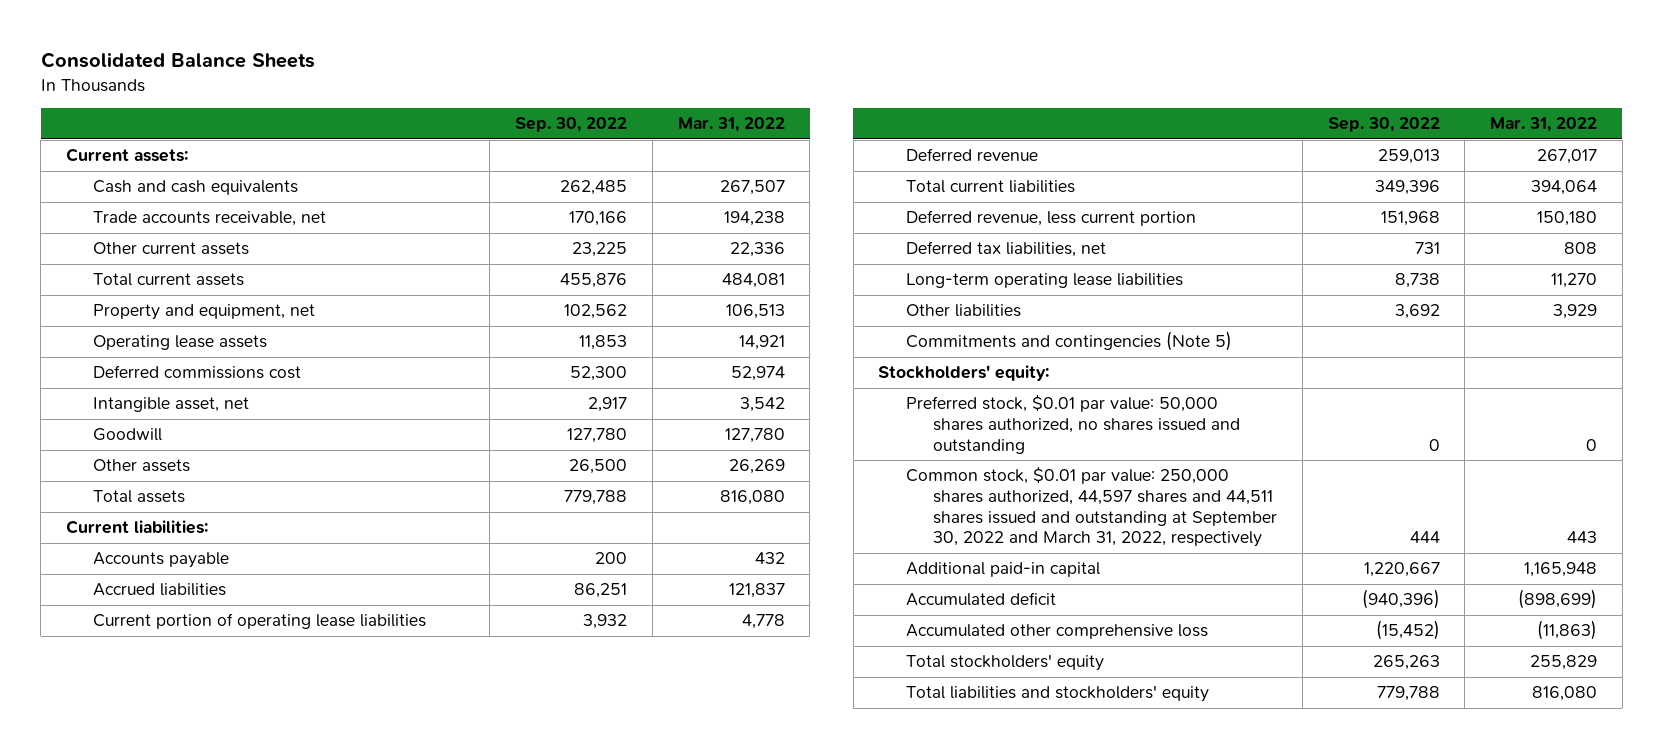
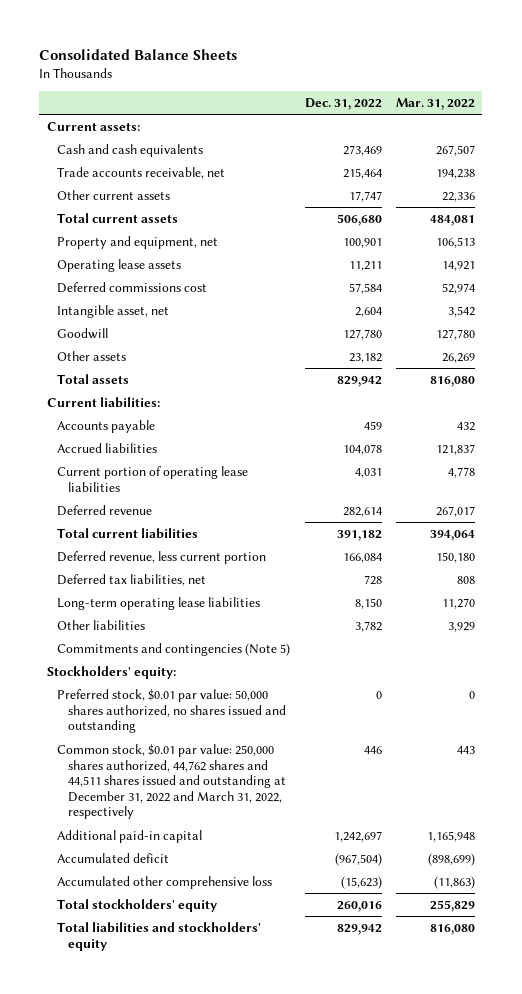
[515,117,628,133] Sep. 30, 2022 -> none
none -> [304,98,382,111] Dec. 31, 2022
[905,467,1278,548] Common stock, $0.01 par value: 250,000 shares authorized, 44,597 shares and 44,511 shares issued and outstanding at September 30, 2022 and March 31, 2022, respectively -> [57,743,286,820] Common stock, $0.01 par value: 250,000 shares authorized, 44,762 shares and 44,511 shares issued and outstanding at December 31, 2022 and March 31, 2022, respectively

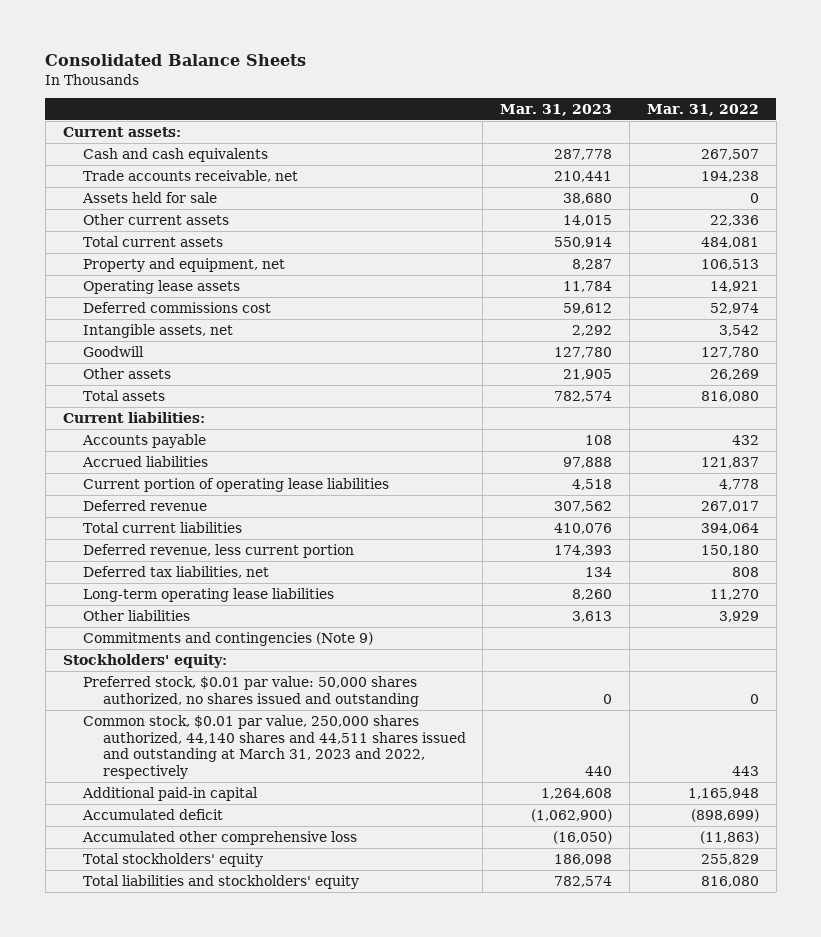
[304,98,382,111] Dec. 31, 2022 -> none
none -> [500,103,613,116] Mar. 31, 2023
none -> [81,191,217,203] Assets held for sale
[57,304,170,318] Intangible asset, net -> [82,323,233,338] Intangible assets, net
[57,642,291,656] Commitments and contingencies (Note 5) -> [82,631,373,646] Commitments and contingencies (Note 9)
[57,743,286,820] Common stock, $0.01 par value: 250,000 shares authorized, 44,762 shares and 44,511 shares issued and outstanding at December 31, 2022 and March 31, 2022, respectively -> [82,714,466,780] Common stock, $0.01 par value, 250,000 shares authorized, 44,140 shares and 44,511 shares issued and outstanding at March 31, 2023 and 2022, respectively

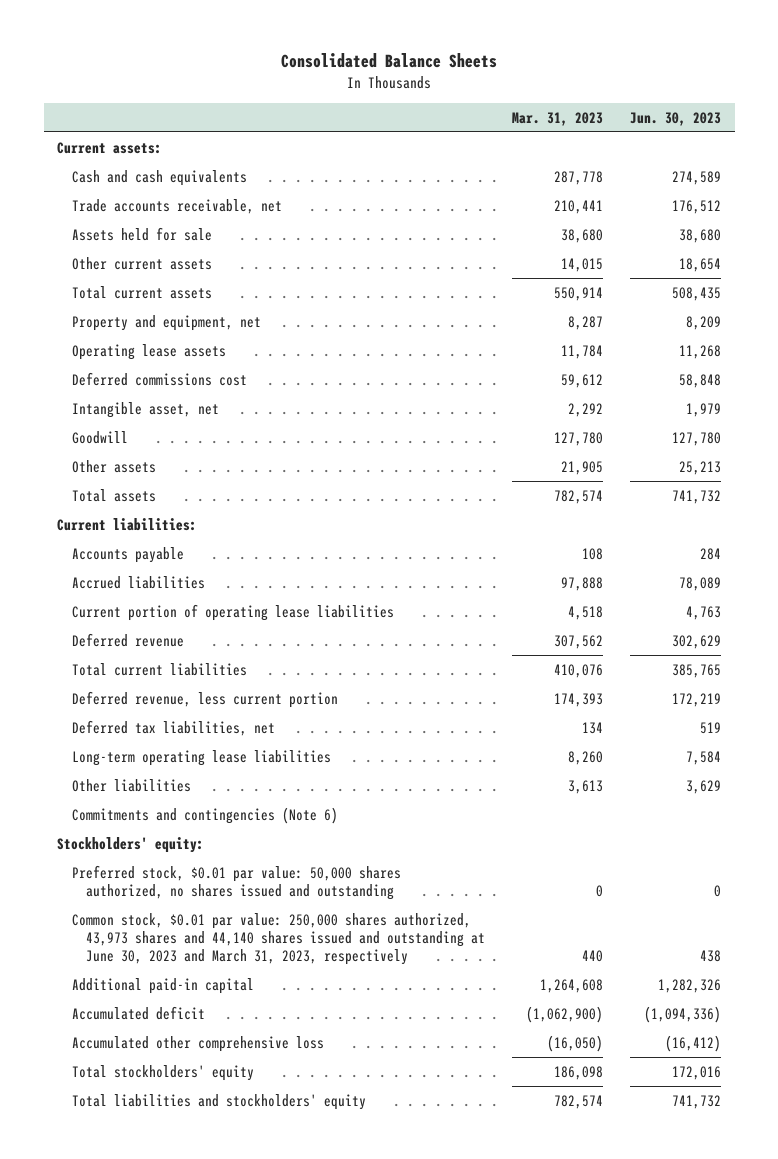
[646,103,759,116] Mar. 31, 2022 -> none
none -> [630,111,722,126] Jun. 30, 2023
[82,323,233,338] Intangible assets, net -> [71,401,219,418] Intangible asset, net
[82,631,373,646] Commitments and contingencies (Note 9) -> [71,806,338,824] Commitments and contingencies (Note 6)
[82,714,466,780] Common stock, $0.01 par value, 250,000 shares authorized, 44,140 shares and 44,511 shares issued and outstanding at March 31, 2023 and 2022, respectively -> [71,912,485,966] Common stock, $0.01 par value: 250,000 shares authorized, 43,973 shares and 44,140 shares issued and outstanding at June 30, 2023 and March 31, 2023, respectively

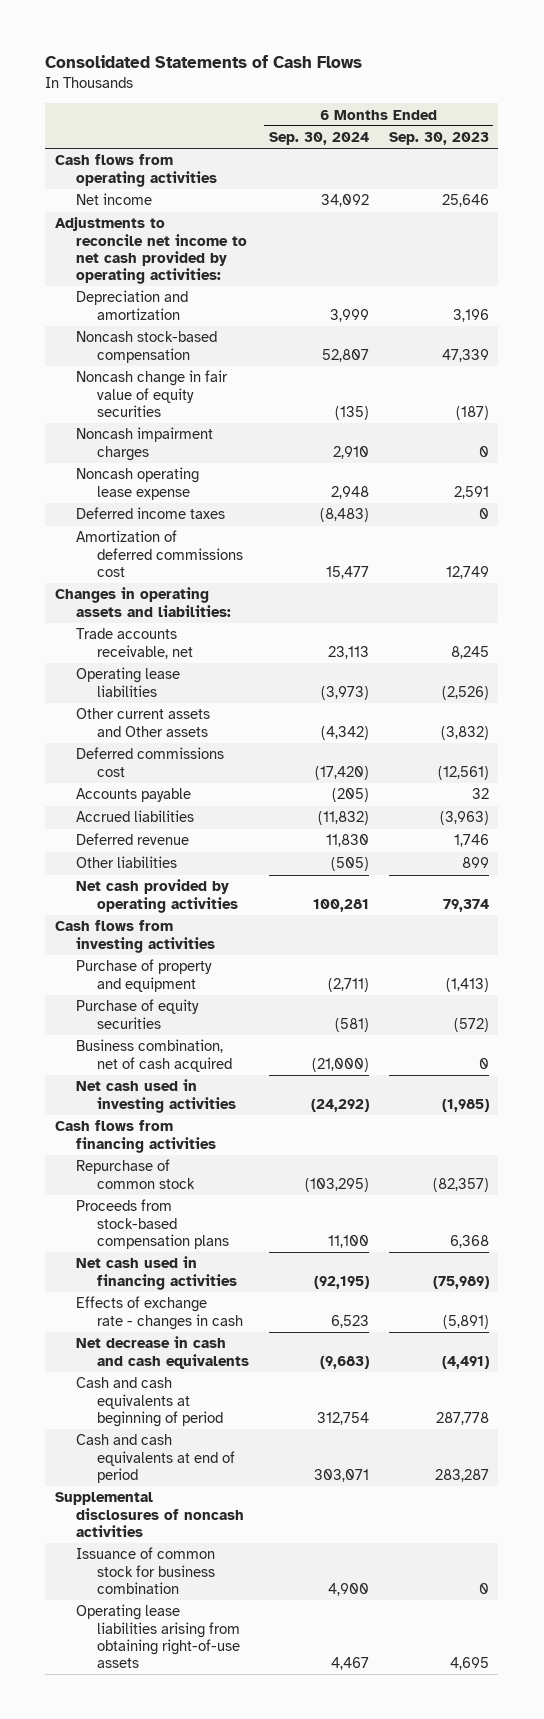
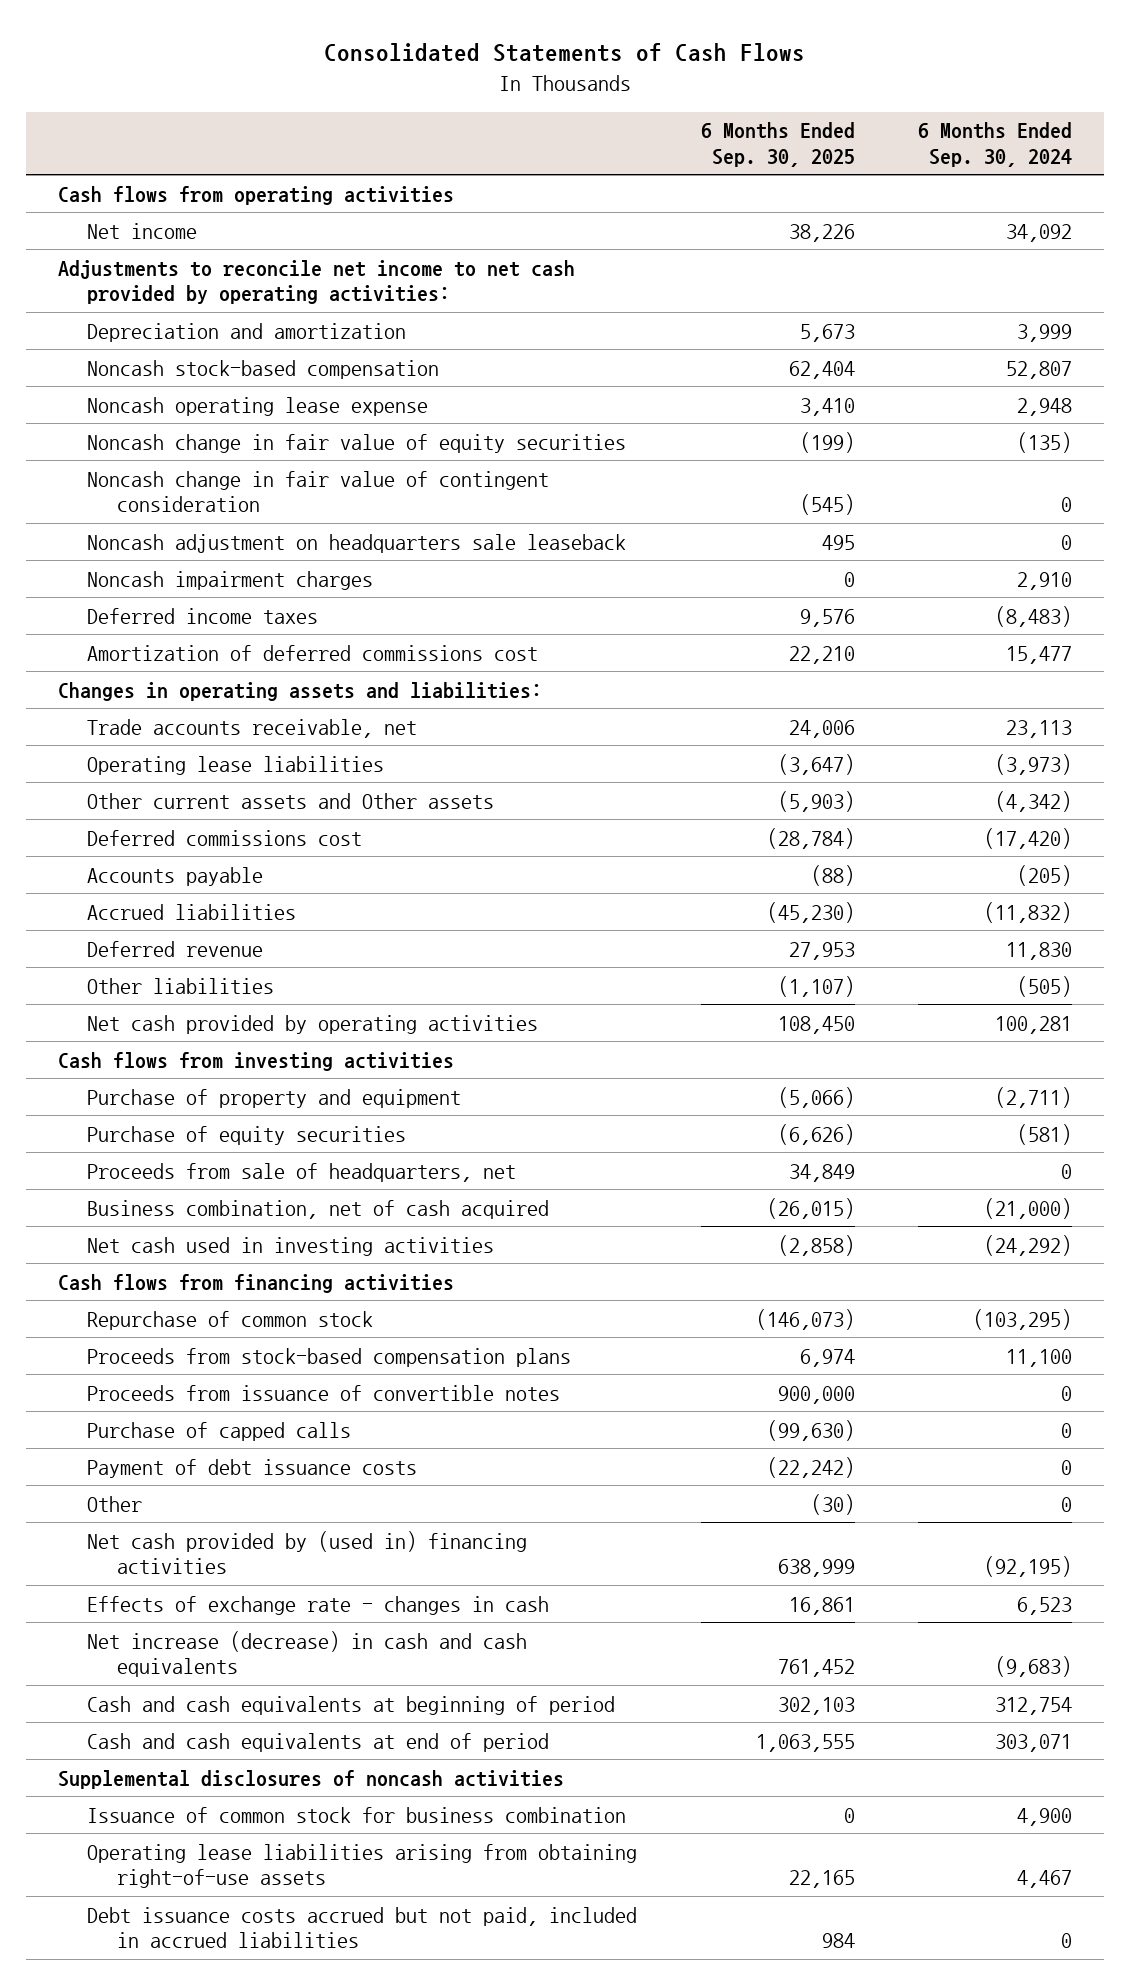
[388,132,489,146] Sep. 30, 2023 -> none
none -> [700,122,855,167] 6 Months Ended Sep. 30, 2025
[76,467,200,500] Noncash operating lease expense -> [87,396,429,416] Noncash operating lease expense
none -> [87,470,550,513] Noncash change in fair value of contingent consideration
none -> [87,533,627,553] Noncash adjustment on headquarters sale leaseback
none -> [87,1162,517,1182] Proceeds from sale of headquarters, net
none -> [87,1384,561,1401] Proceeds from issuance of convertible notes
none -> [87,1421,352,1441] Purchase of capped calls
none -> [87,1458,418,1478] Payment of debt issuance costs
none -> [87,1495,143,1512] Other
[76,1256,238,1290] Net cash used in financing activities -> [87,1530,528,1575] Net cash provided by (used in) financing activities
[76,1336,250,1369] Net decrease in cash and cash equivalents -> [87,1630,528,1678] Net increase (decrease) in cash and cash equivalents
none -> [87,1906,638,1949] Debt issuance costs accrued but not paid, included in accrued liabilities

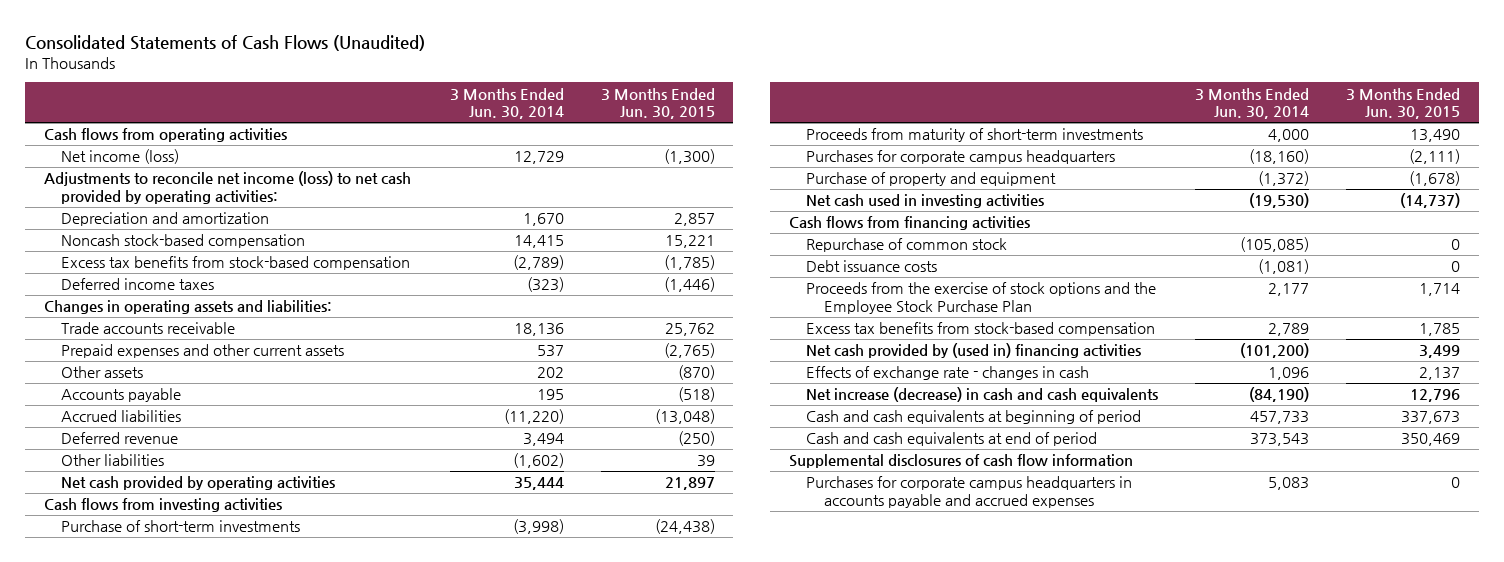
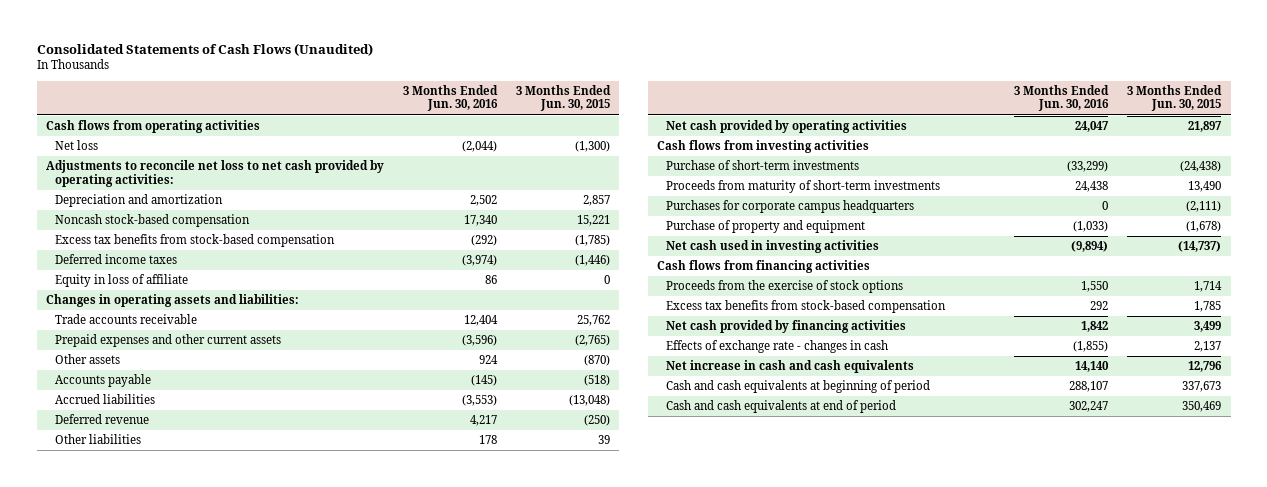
[449,87,564,120] 3 Months Ended Jun. 30, 2014 -> none
none -> [403,84,499,112] 3 Months Ended Jun. 30, 2016
[60,149,179,165] Net income (loss) -> [54,140,98,151] Net loss
[43,171,411,204] Adjustments to reconcile net income (loss) to net cash provided by operating activities: -> [46,160,385,187] Adjustments to reconcile net loss to net cash provided by operating activities:
none -> [54,274,188,288] Equity in loss of affiliate
[806,238,1008,253] Repurchase of common stock -> none
[806,260,938,273] Debt issuance costs -> none
[806,282,1157,314] Proceeds from the exercise of stock options and the Employee Stock Purchase Plan -> [665,280,903,294] Proceeds from the exercise of stock options
[806,343,1142,359] Net cash provided by (used in) financing activities -> [665,320,906,334] Net cash provided by financing activities
[806,387,1159,403] Net increase (decrease) in cash and cash equivalents -> [665,360,914,374] Net increase in cash and cash equivalents
[788,454,1133,469] Supplemental disclosures of cash flow information -> none
[806,476,1133,508] Purchases for corporate campus headquarters in accounts payable and accrued expenses -> none

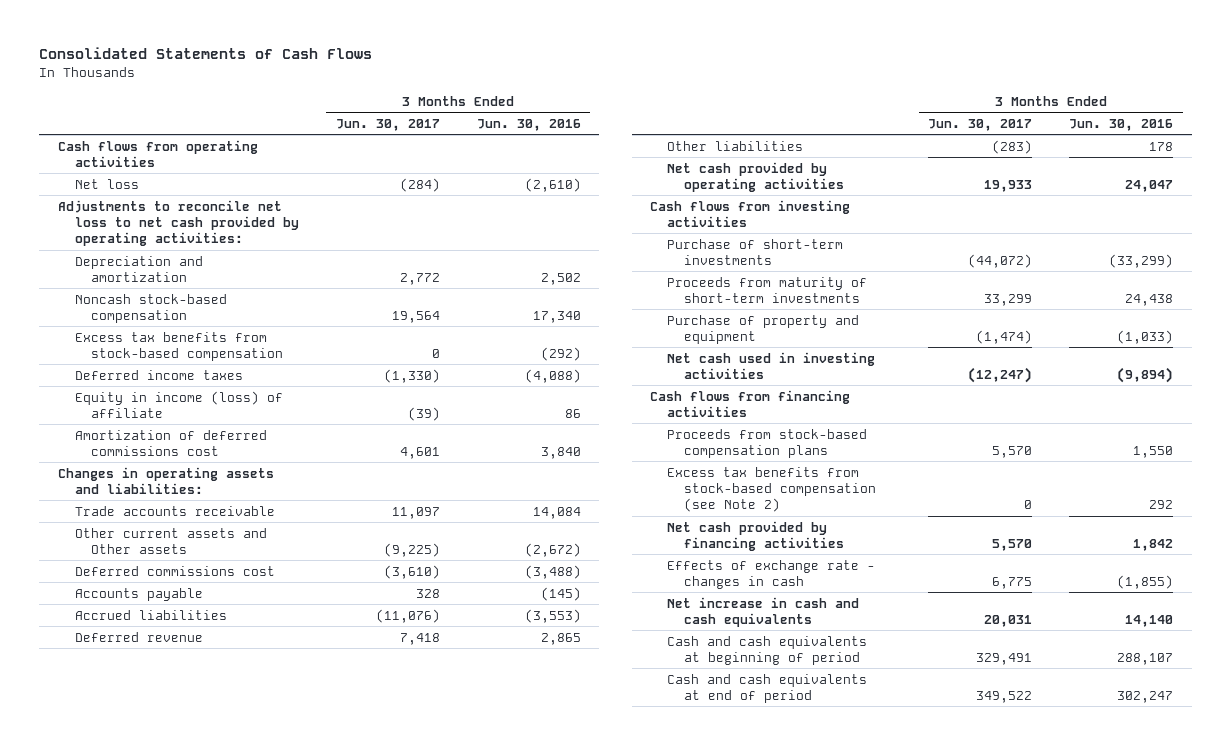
[36,43,373,57] Consolidated Statements of Cash Flows (Unaudited) -> [39,47,373,60] Consolidated Statements of Cash Flows
[515,84,611,112] 3 Months Ended Jun. 30, 2015 -> none
none -> [335,118,440,131] Jun. 30, 2017
[462,141,498,153] (2,044) -> [524,177,581,192] (2,610)
[462,255,498,267] (3,974) -> [524,368,581,383] (4,088)
[54,274,188,288] Equity in loss of affiliate -> [74,390,283,418] Equity in income (loss) of affiliate
none -> [74,429,267,456] Amortization of deferred commissions cost
[54,334,281,348] Prepaid expenses and other current assets -> none
[464,315,499,327] 12,404 -> [532,506,581,519] 14,084
[54,354,120,365] Other assets -> [74,527,267,554] Other current assets and Other assets
[479,355,499,365] 924 -> [524,542,581,557] (2,672)
none -> [74,565,275,576] Deferred commissions cost
[470,415,498,427] 4,217 -> [540,632,581,645] 2,865
[665,200,914,214] Purchases for corporate campus headquarters -> none
[665,280,903,294] Proceeds from the exercise of stock options -> [667,428,868,458] Proceeds from stock-based compensation plans
[665,300,946,314] Excess tax benefits from stock-based compensation -> [667,466,876,513] Excess tax benefits from stock-based compensation (see Note 2)

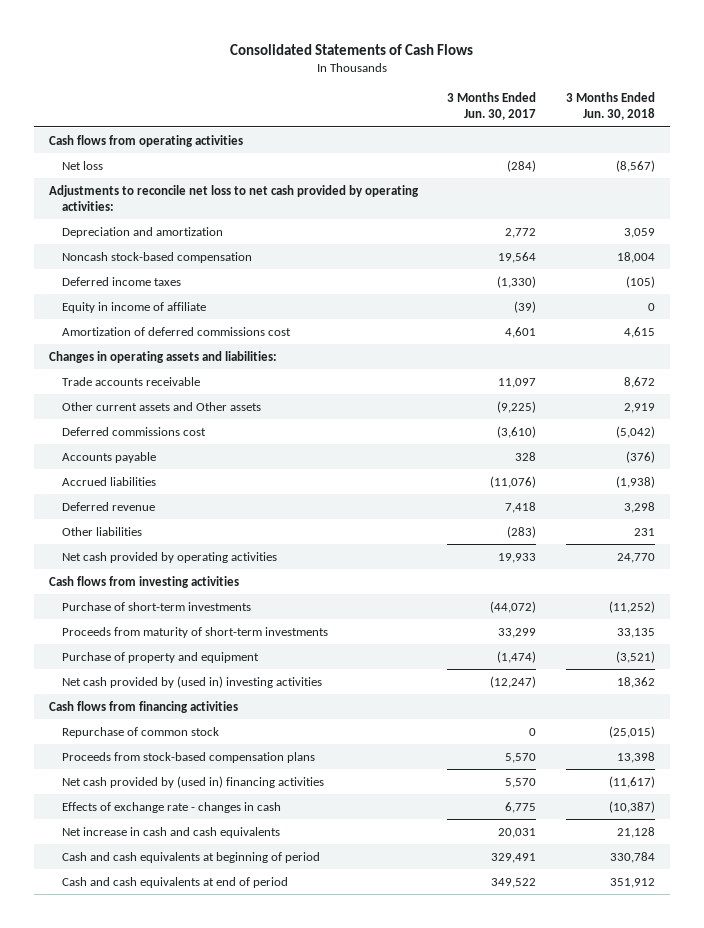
[476,118,581,131] Jun. 30, 2016 -> none
none -> [565,92,655,121] 3 Months Ended Jun. 30, 2018
[74,331,284,361] Excess tax benefits from stock-based compensation -> none
[74,390,283,418] Equity in income (loss) of affiliate -> [61,301,206,313] Equity in income of affiliate
[667,351,876,379] Net cash used in investing activities -> [61,675,322,688] Net cash provided by (used in) investing activities
none -> [61,726,219,738] Repurchase of common stock
[667,466,876,513] Excess tax benefits from stock-based compensation (see Note 2) -> none
[667,520,844,551] Net cash provided by financing activities -> [61,775,324,788] Net cash provided by (used in) financing activities

